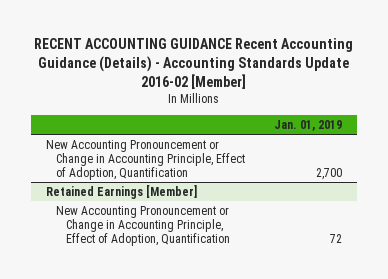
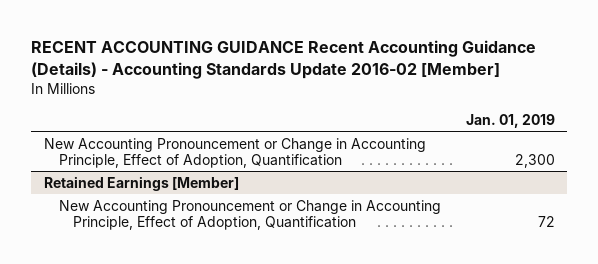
[316,167,343,180] 2,700 -> [514,153,555,168] 2,300

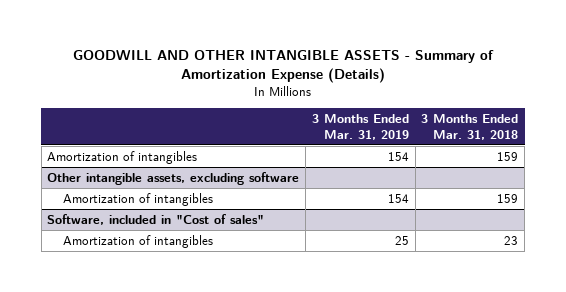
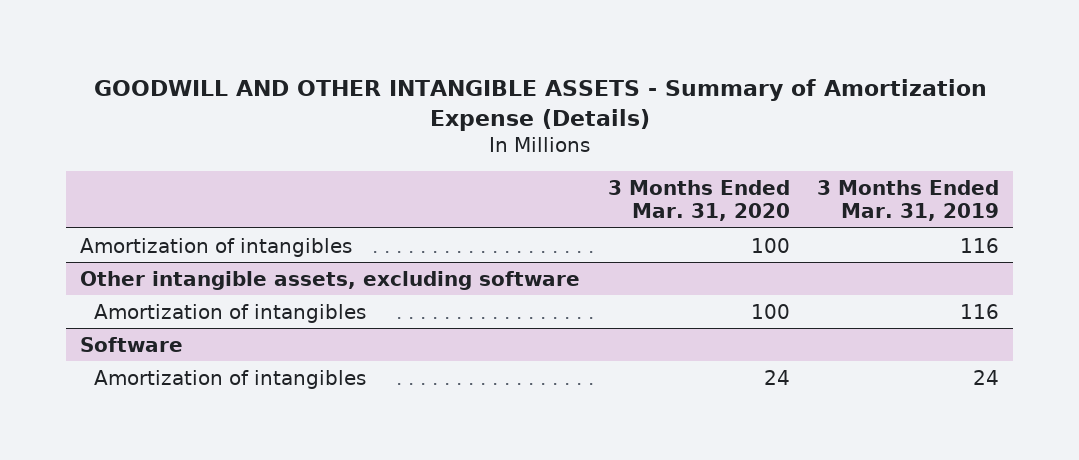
[421,114,519,141] 3 Months Ended Mar. 31, 2018 -> none
none -> [607,179,790,222] 3 Months Ended Mar. 31, 2020
[387,151,409,161] 154 -> [960,237,1000,253] 116
[387,193,409,203] 154 -> [960,303,1000,319] 116
[47,213,265,225] Software, included in "Cost of sales" -> [80,336,184,352] Software
[394,235,409,245] 25 -> [973,369,1000,385] 24

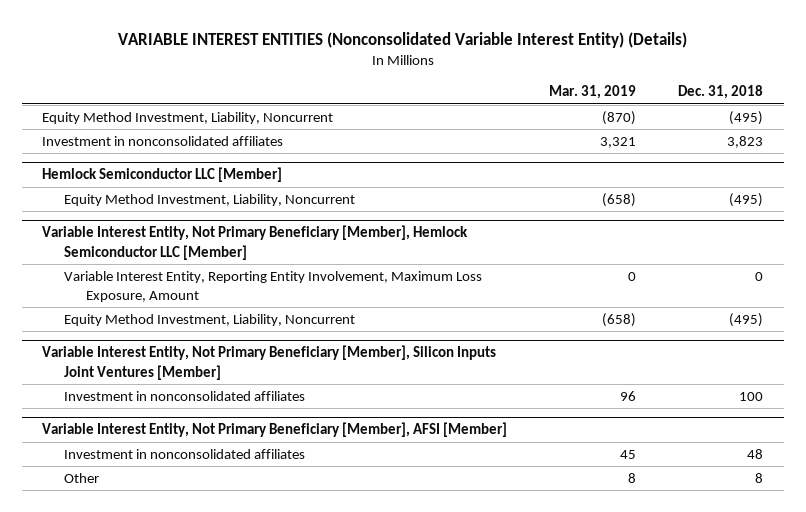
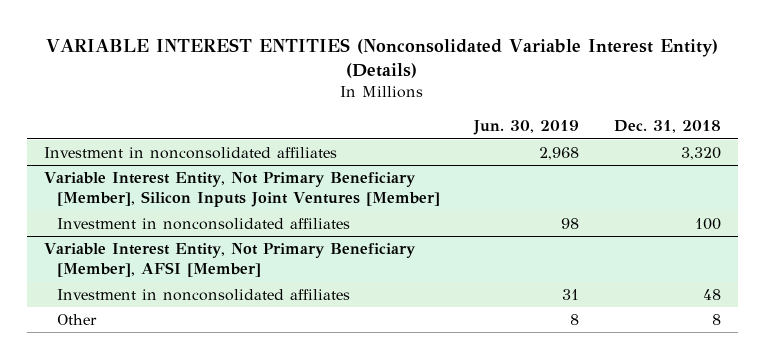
[549,85,637,100] Mar. 31, 2019 -> none
none -> [473,120,580,136] Jun. 30, 2019
[42,111,334,124] Equity Method Investment, Liability, Noncurrent -> none
[42,167,283,183] Hemlock Semiconductor LLC [Member] -> none
[64,193,356,206] Equity Method Investment, Liability, Noncurrent -> none
[42,225,469,260] Variable Interest Entity, Not Primary Beneficiary [Member], Hemlock Semiconductor LLC [Member] -> none
[64,270,483,303] Variable Interest Entity, Reporting Entity Involvement, Maximum Loss Exposure, Amount -> none
[64,313,356,326] Equity Method Investment, Liability, Noncurrent -> none
[727,135,764,148] 3,823 -> [680,147,721,161] 3,320

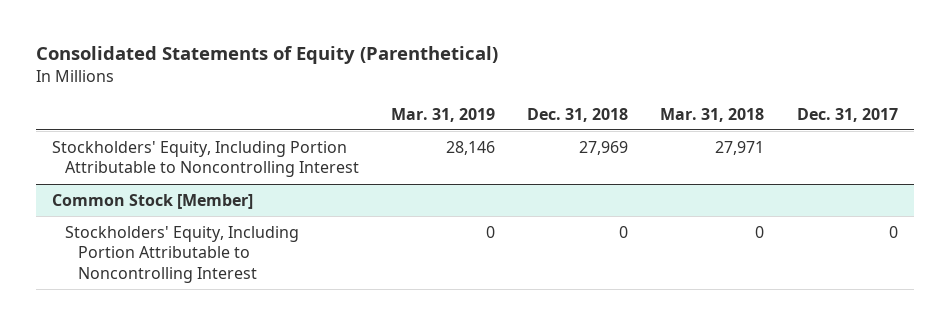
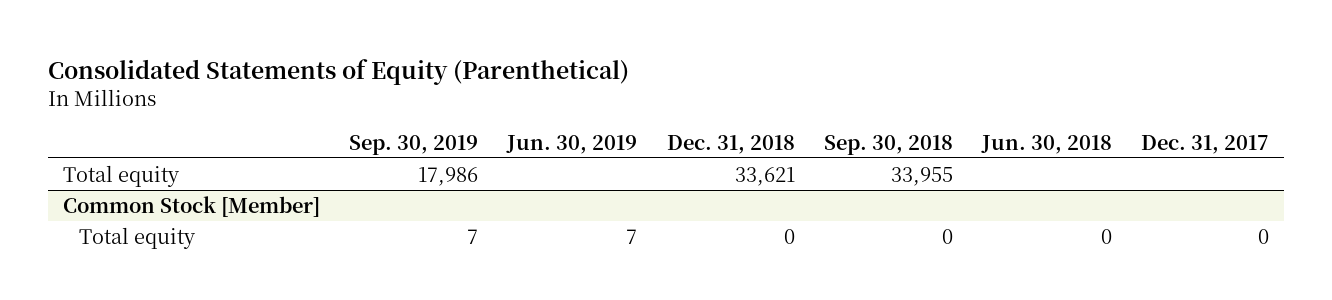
[391,107,496,122] Mar. 31, 2019 -> none
[660,107,765,122] Mar. 31, 2018 -> none
none -> [348,134,478,155] Sep. 30, 2019
none -> [506,134,638,154] Jun. 30, 2019
none -> [823,134,953,155] Sep. 30, 2018
none -> [981,134,1113,154] Jun. 30, 2018
[51,140,360,178] Stockholders' Equity, Including Portion Attributable to Noncontrolling Interest -> none
none -> [62,165,180,188] Total equity
[65,225,300,283] Stockholders' Equity, Including Portion Attributable to Noncontrolling Interest -> [78,227,196,250] Total equity

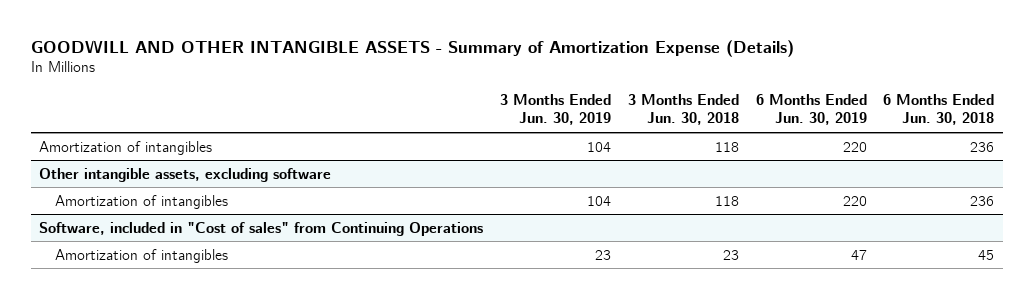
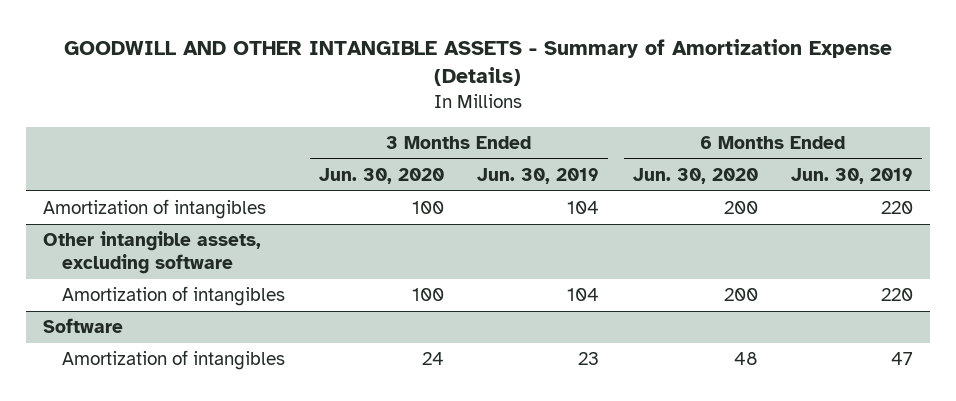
[627,94,739,126] 3 Months Ended Jun. 30, 2018 -> none
[883,94,995,126] 6 Months Ended Jun. 30, 2018 -> none
none -> [318,167,444,184] Jun. 30, 2020
none -> [632,167,758,184] Jun. 30, 2020
[39,221,484,236] Software, included in "Cost of sales" from Continuing Operations -> [42,318,123,334] Software

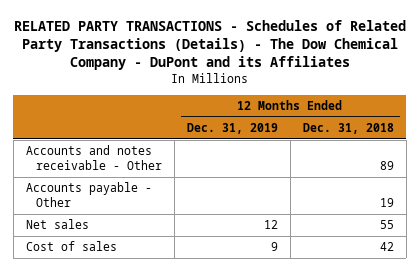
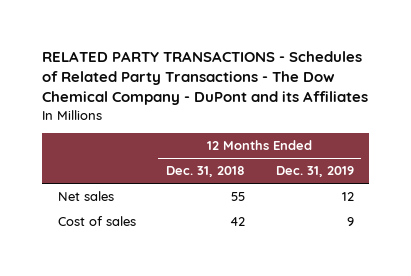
[13,20,406,71] RELATED PARTY TRANSACTIONS - Schedules of Related Party Transactions (Details) - The Dow Chemical Company - DuPont and its Affiliates -> [42,51,369,106] RELATED PARTY TRANSACTIONS - Schedules of Related Party Transactions - The Dow Chemical Company - DuPont and its Affiliates
[25,145,163,171] Accounts and notes receivable - Other -> none
[25,182,152,208] Accounts payable - Other -> none

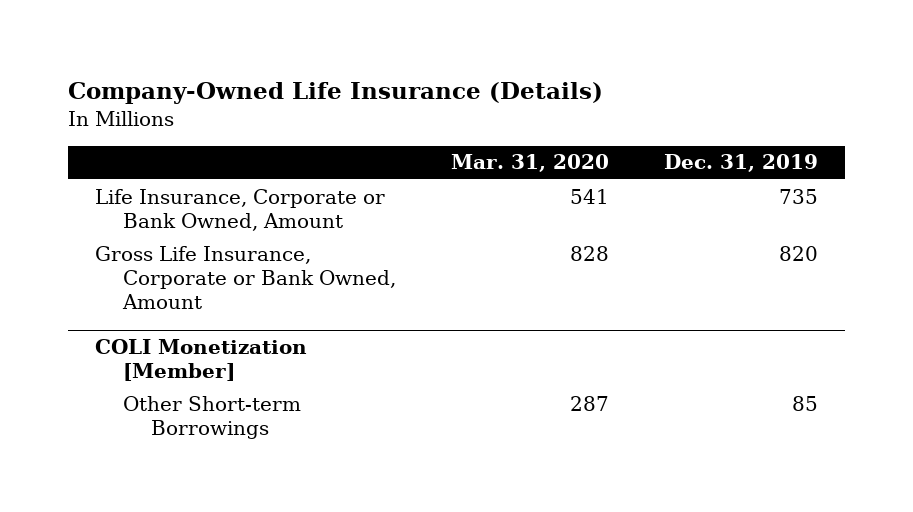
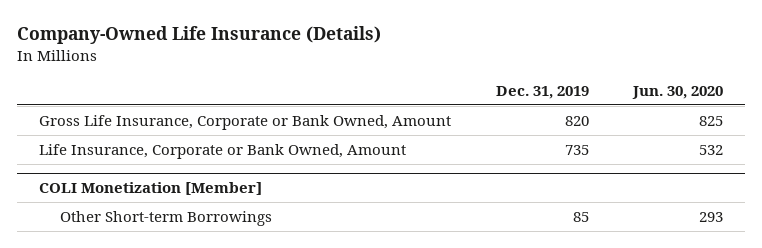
[450,154,609,173] Mar. 31, 2020 -> none
none -> [632,85,724,99] Jun. 30, 2020
[95,188,386,231] Life Insurance, Corporate or Bank Owned, Amount -> [39,143,407,159] Life Insurance, Corporate or Bank Owned, Amount

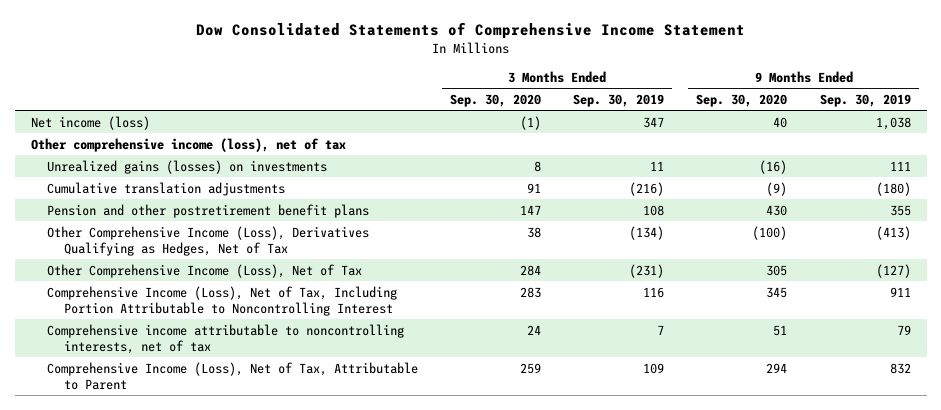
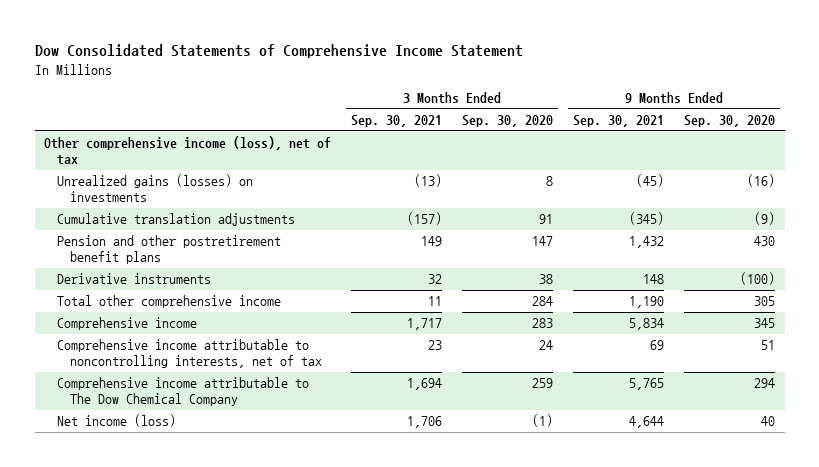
[573,93,665,107] Sep. 30, 2019 -> none
[819,93,911,107] Sep. 30, 2019 -> none
none -> [351,115,443,128] Sep. 30, 2021
none -> [572,115,664,128] Sep. 30, 2021
[47,225,370,256] Other Comprehensive Income (Loss), Derivatives Qualifying as Hedges, Net of Tax -> [57,273,212,285] Derivative instruments
[47,263,363,278] Other Comprehensive Income (Loss), Net of Tax -> [57,295,282,309] Total other comprehensive income
[47,285,398,316] Comprehensive Income (Loss), Net of Tax, Including Portion Attributable to Noncontrolling Interest -> [57,317,198,331] Comprehensive income
[47,361,419,390] Comprehensive Income (Loss), Net of Tax, Attributable to Parent -> [57,377,310,407] Comprehensive income attributable to The Dow Chemical Company
[30,115,150,130] Net income (loss) -> [57,414,177,428] Net income (loss)

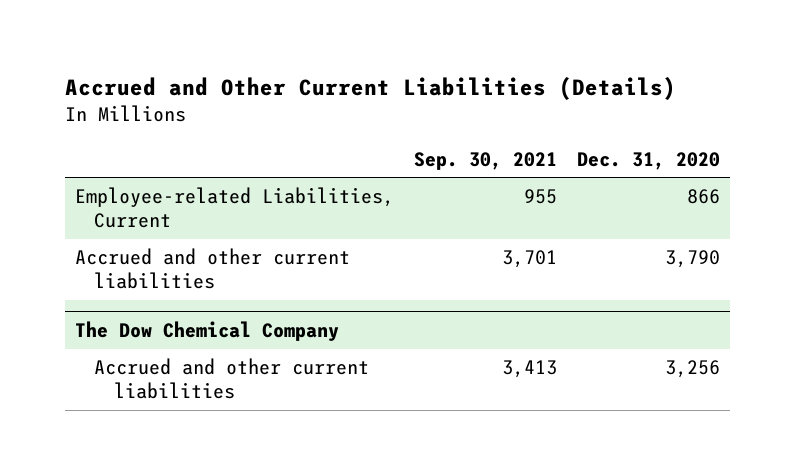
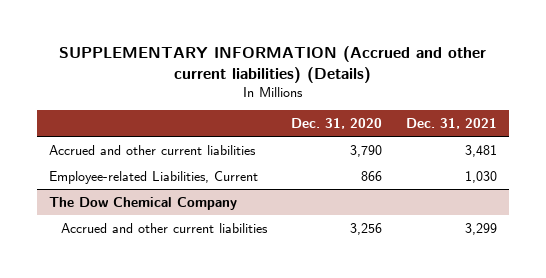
[65,77,677,101] Accrued and Other Current Liabilities (Details) -> [58,45,486,83] SUPPLEMENTARY INFORMATION (Accrued and other current liabilities) (Details)
[413,151,557,170] Sep. 30, 2021 -> none
none -> [405,118,497,130] Dec. 31, 2021
[75,187,395,228] Employee-related Liabilities, Current -> [49,170,259,184] Employee-related Liabilities, Current

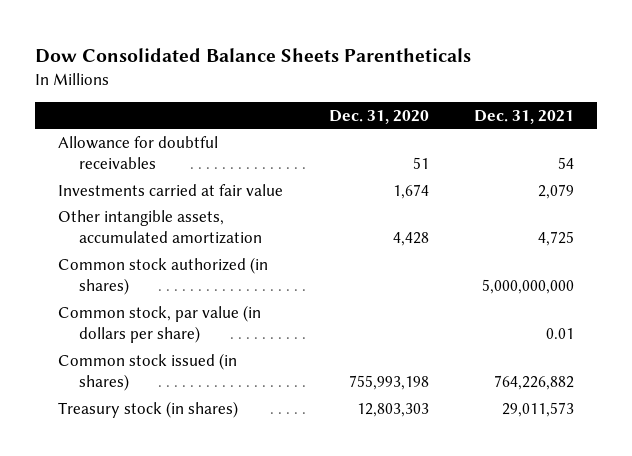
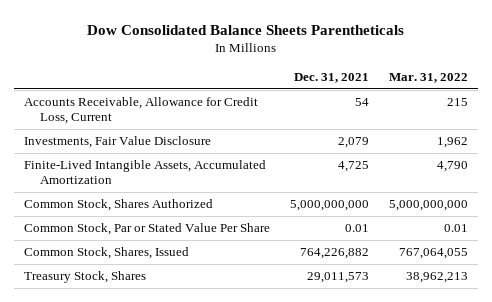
[328,109,429,124] Dec. 31, 2020 -> none
none -> [388,73,468,84] Mar. 31, 2022
[58,135,219,170] Allowance for doubtful receivables -> [24,97,259,125] Accounts Receivable, Allowance for Credit Loss, Current
[58,183,284,196] Investments carried at fair value -> [24,136,212,149] Investments, Fair Value Disclosure
[58,209,262,245] Other intangible assets, accumulated amortization -> [24,160,267,185] Finite-Lived Intangible Assets, Accumulated Amortization
[58,256,269,296] Common stock authorized (in shares) -> [24,199,214,212] Common Stock, Shares Authorized
[58,304,262,344] Common stock, par value (in dollars per share) -> [24,223,271,236] Common Stock, Par or Stated Value Per Share
[58,352,238,392] Common stock issued (in shares) -> [24,247,190,260] Common Stock, Shares, Issued
[58,400,239,418] Treasury stock (in shares) -> [24,271,147,284] Treasury Stock, Shares

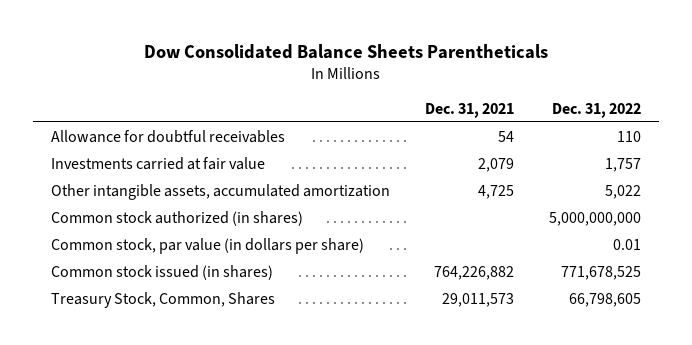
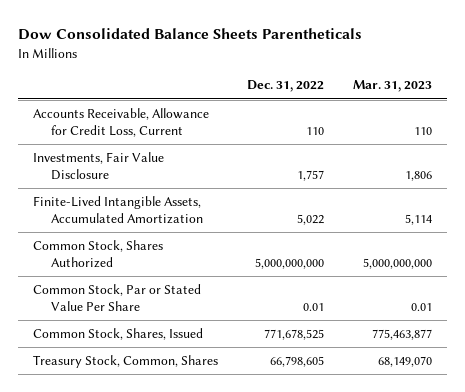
[424,102,514,118] Dec. 31, 2021 -> none
none -> [352,80,432,93] Mar. 31, 2023
[50,129,285,143] Allowance for doubtful receivables -> [32,108,209,137] Accounts Receivable, Allowance for Credit Loss, Current
[50,156,265,170] Investments carried at fair value -> [32,152,164,180] Investments, Fair Value Disclosure
[50,183,390,200] Other intangible assets, accumulated amortization -> [32,196,203,224] Finite-Lived Intangible Assets, Accumulated Amortization
[50,210,303,226] Common stock authorized (in shares) -> [32,240,163,268] Common Stock, Shares Authorized
[50,237,364,254] Common stock, par value (in dollars per share) -> [32,284,201,311] Common Stock, Par or Stated Value Per Share
[50,264,273,280] Common stock issued (in shares) -> [32,328,203,341] Common Stock, Shares, Issued

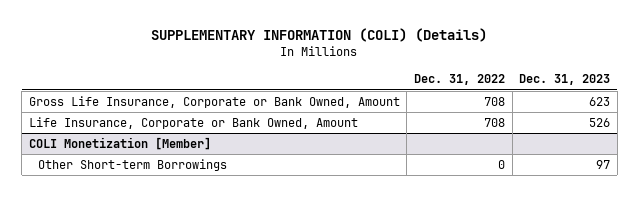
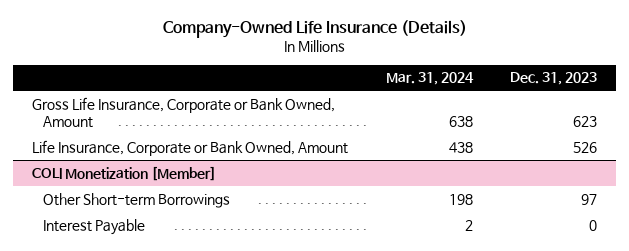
[151,28,488,43] SUPPLEMENTARY INFORMATION (COLI) (Details) -> [162,20,467,39] Company-Owned Life Insurance (Details)
[413,74,505,86] Dec. 31, 2022 -> none
none -> [385,72,474,86] Mar. 31, 2024
none -> [42,218,145,235] Interest Payable

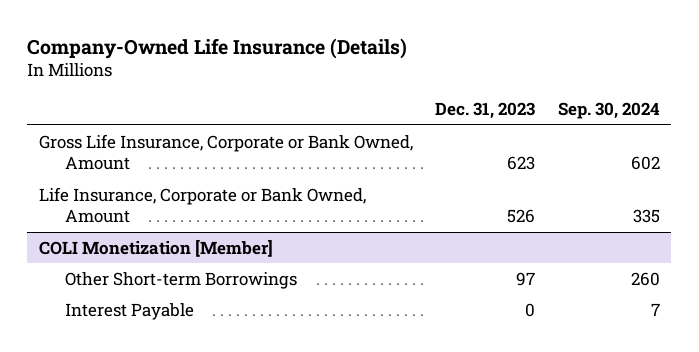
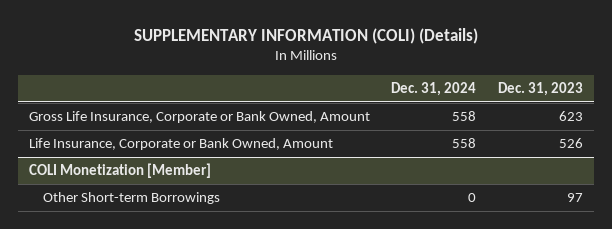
[27,37,408,59] Company-Owned Life Insurance (Details) -> [133,27,478,44] SUPPLEMENTARY INFORMATION (COLI) (Details)
[557,102,660,120] Sep. 30, 2024 -> none
none -> [391,82,477,97] Dec. 31, 2024
[64,302,194,320] Interest Payable -> none

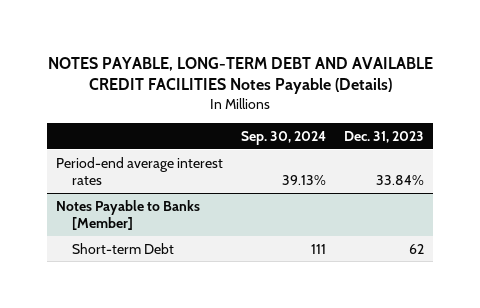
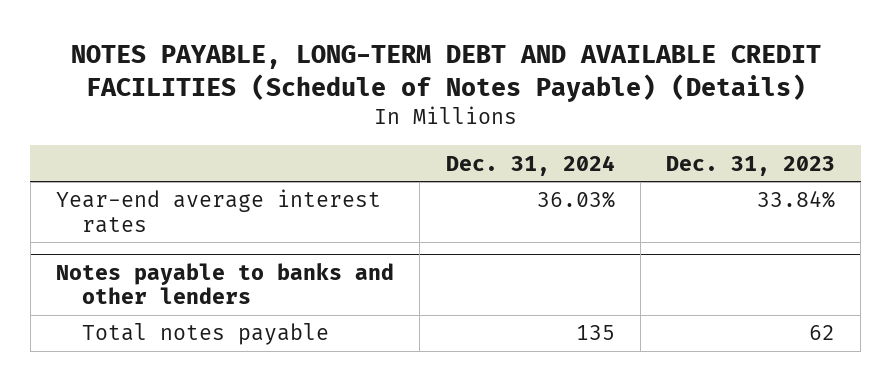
[48,56,434,95] NOTES PAYABLE, LONG-TERM DEBT AND AVAILABLE CREDIT FACILITIES Notes Payable (Details) -> [70,45,821,102] NOTES PAYABLE, LONG-TERM DEBT AND AVAILABLE CREDIT FACILITIES (Schedule of Notes Payable) (Details)
[241,130,327,145] Sep. 30, 2024 -> none
none -> [445,154,615,176] Dec. 31, 2024
[56,156,224,185] Period-end average interest rates -> [56,189,382,233] Year-end average interest rates
[56,199,201,230] Notes Payable to Banks [Member] -> [56,262,395,305] Notes payable to banks and other lenders
[71,242,174,254] Short-term Debt -> [81,323,329,346] Total notes payable

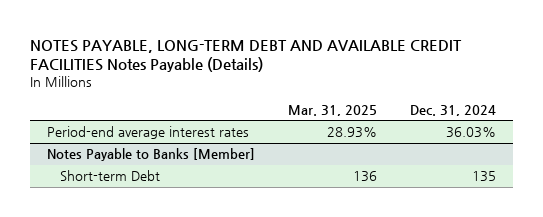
[70,45,821,102] NOTES PAYABLE, LONG-TERM DEBT AND AVAILABLE CREDIT FACILITIES (Schedule of Notes Payable) (Details) -> [30,39,463,73] NOTES PAYABLE, LONG-TERM DEBT AND AVAILABLE CREDIT FACILITIES Notes Payable (Details)
[666,155,836,176] Dec. 31, 2023 -> none
none -> [287,104,377,116] Mar. 31, 2025
[56,189,382,233] Year-end average interest rates -> [46,126,249,140] Period-end average interest rates
[56,262,395,305] Notes payable to banks and other lenders -> [46,148,255,162] Notes Payable to Banks [Member]
[81,323,329,346] Total notes payable -> [60,170,161,182] Short-term Debt

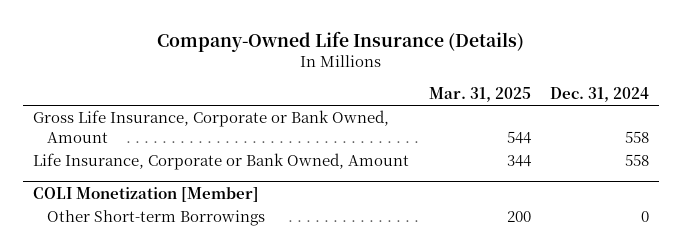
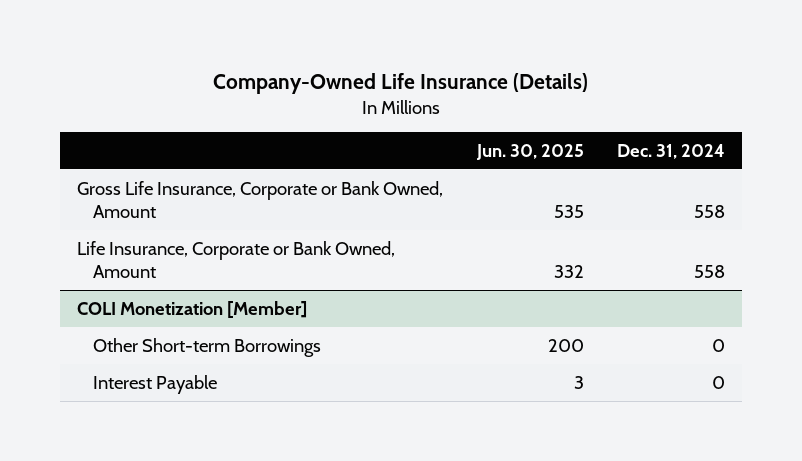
[428,87,531,103] Mar. 31, 2025 -> none
none -> [475,143,584,160] Jun. 30, 2025
none -> [92,374,217,394] Interest Payable

